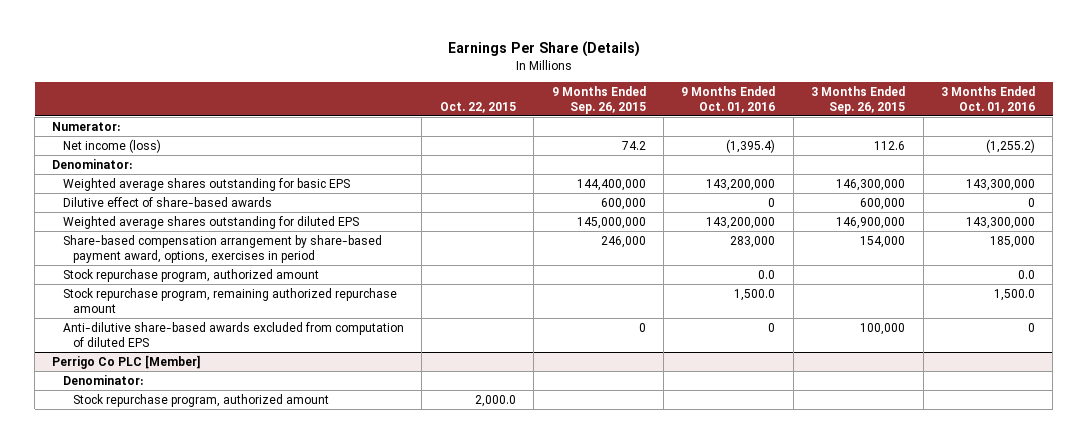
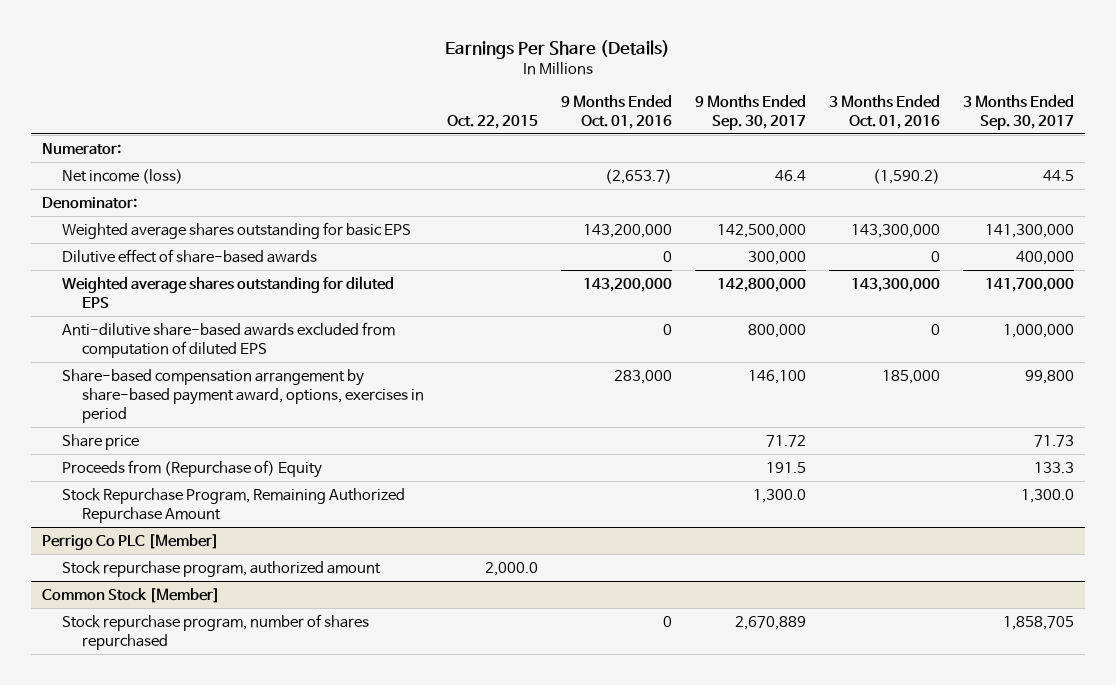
[551,85,646,114] 9 Months Ended Sep. 26, 2015 -> none
[811,85,906,114] 3 Months Ended Sep. 26, 2015 -> none
none -> [694,94,806,131] 9 Months Ended Sep. 30, 2017
none -> [962,94,1074,131] 3 Months Ended Sep. 30, 2017
[726,138,776,153] (1,395.4) -> [604,168,672,184] (2,653.7)
[985,138,1035,153] (1,255.2) -> [872,168,940,184] (1,590.2)
[62,268,319,282] Stock repurchase program, authorized amount -> none
[62,287,397,313] Stock repurchase program, remaining authorized repurchase amount -> none
[62,234,382,263] Share-based compensation arrangement by share-based payment award, options, exercises in period -> [62,368,425,423] Share-based compensation arrangement by share-based payment award, options, exercises in period
none -> [62,433,140,450] Share price
none -> [62,459,323,478] Proceeds from (Repurchase of) Equity
none -> [62,487,406,523] Stock Repurchase Program, Remaining Authorized Repurchase Amount
[62,374,143,385] Denominator: -> none
none -> [42,587,221,603] Common Stock [Member]
none -> [62,613,370,650] Stock repurchase program, number of shares repurchased

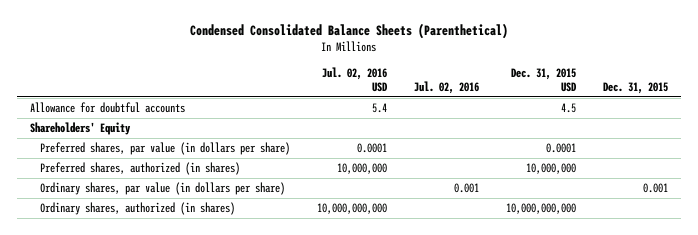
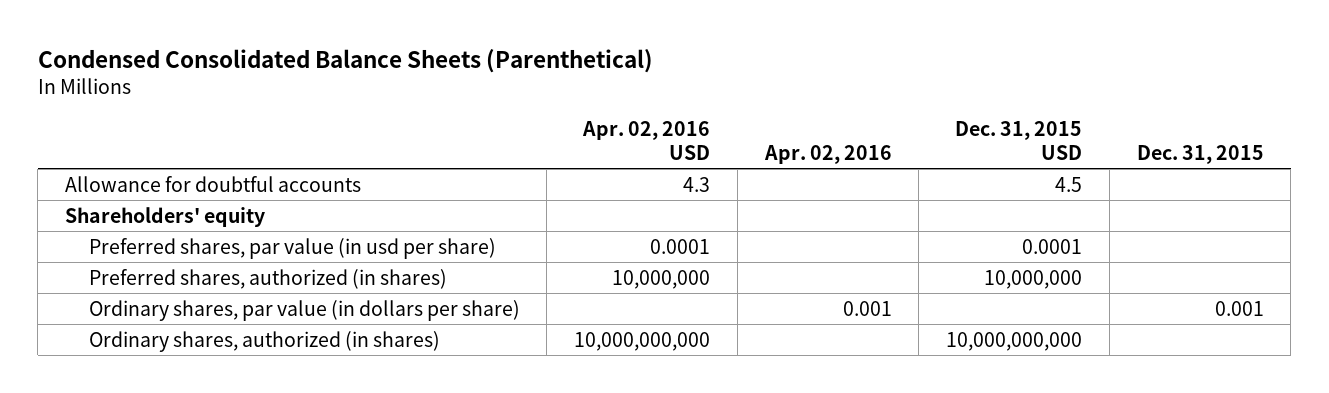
[321,67,388,92] Jul. 02, 2016 USD -> none
[413,80,479,94] Jul. 02, 2016 -> none
none -> [582,121,711,160] Apr. 02, 2016 USD
none -> [763,144,892,164] Apr. 02, 2016
[30,122,132,136] Shareholders' Equity -> [65,206,266,227] Shareholders' equity
[39,142,290,156] Preferred shares, par value (in dollars per share) -> [88,237,496,259] Preferred shares, par value (in usd per share)

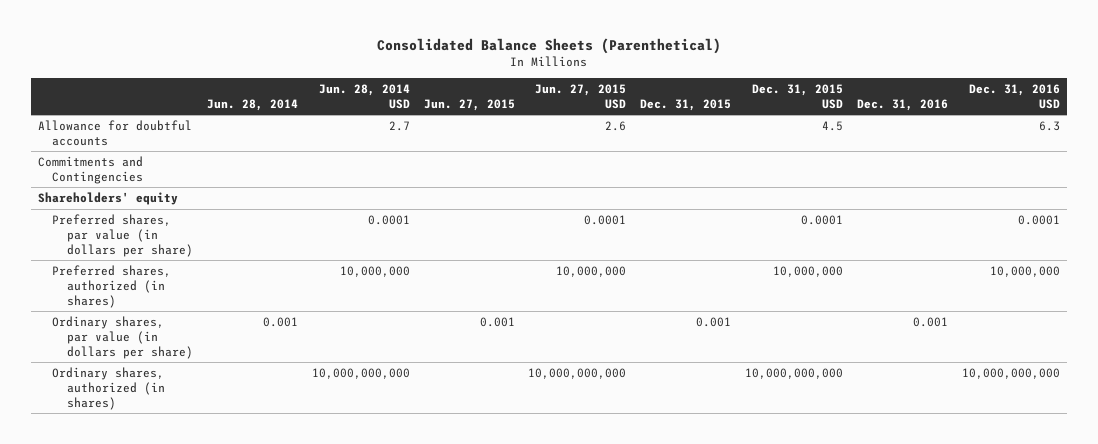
[37,48,653,73] Condensed Consolidated Balance Sheets (Parenthetical) -> [376,37,721,54] Consolidated Balance Sheets (Parenthetical)
[582,121,711,160] Apr. 02, 2016 USD -> none
[763,144,892,164] Apr. 02, 2016 -> none
none -> [206,98,298,111] Jun. 28, 2014
none -> [318,84,410,109] Jun. 28, 2014 USD
none -> [423,98,515,111] Jun. 27, 2015
none -> [535,84,627,109] Jun. 27, 2015 USD
none -> [856,98,948,111] Dec. 31, 2016
none -> [968,84,1060,109] Dec. 31, 2016 USD
none -> [37,156,144,184] Commitments and Contingencies
[88,237,496,259] Preferred shares, par value (in usd per share) -> [52,214,194,257] Preferred shares, par value (in dollars per share)

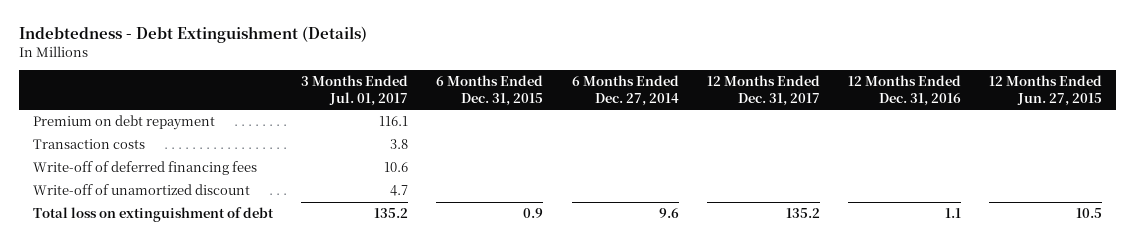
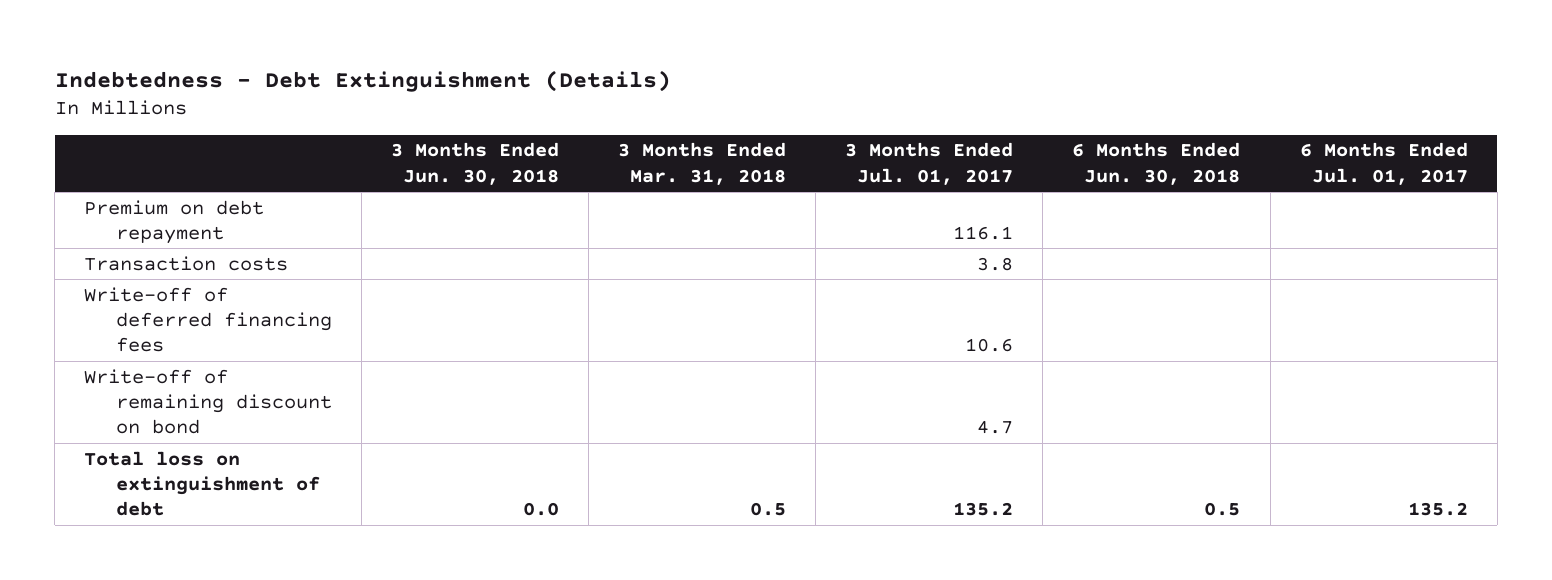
[436,74,544,106] 6 Months Ended Dec. 31, 2015 -> none
[571,74,679,106] 6 Months Ended Dec. 27, 2014 -> none
[706,74,820,106] 12 Months Ended Dec. 31, 2017 -> none
[848,74,962,106] 12 Months Ended Dec. 31, 2016 -> none
[989,74,1103,106] 12 Months Ended Jun. 27, 2015 -> none
none -> [391,142,560,185] 3 Months Ended Jun. 30, 2018
none -> [618,142,787,185] 3 Months Ended Mar. 31, 2018
none -> [1072,142,1241,185] 6 Months Ended Jun. 30, 2018
none -> [1299,142,1468,185] 6 Months Ended Jul. 01, 2017
[32,184,250,196] Write-off of unamortized discount -> [84,368,333,435] Write-off of remaining discount on bond

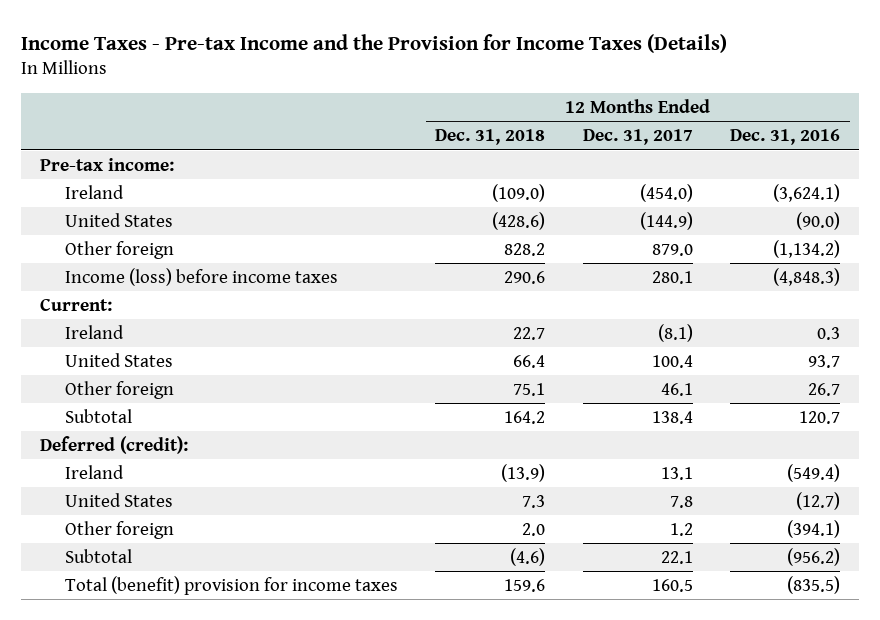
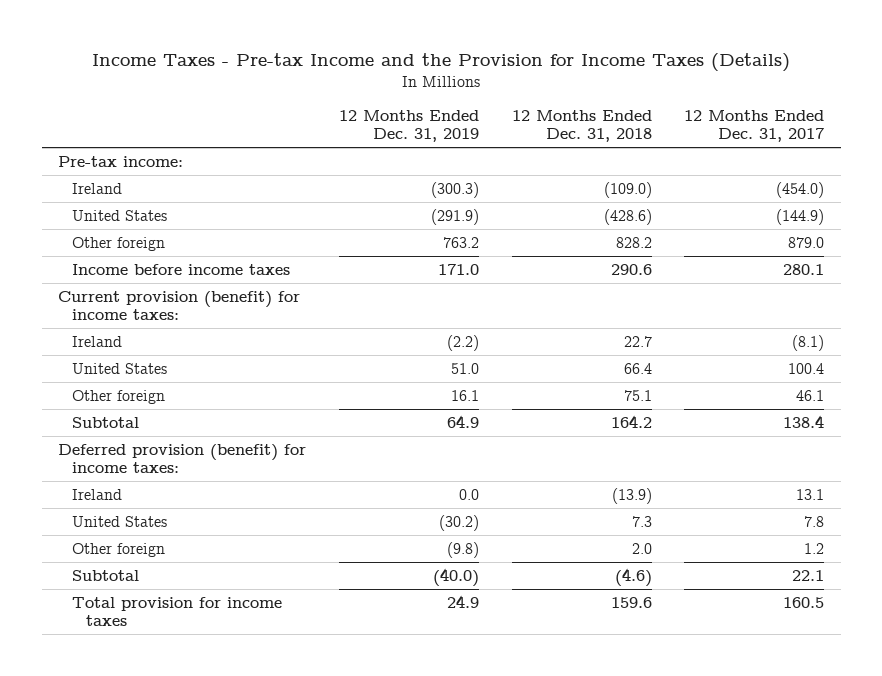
[730,129,841,146] Dec. 31, 2016 -> none
none -> [338,109,479,143] 12 Months Ended Dec. 31, 2019
[64,267,338,286] Income (loss) before income taxes -> [71,263,290,275] Income before income taxes
[39,297,112,311] Current: -> [57,290,300,321] Current provision (benefit) for income taxes:
[39,435,188,454] Deferred (credit): -> [57,443,306,474] Deferred provision (benefit) for income taxes:
[64,575,398,595] Total (benefit) provision for income taxes -> [71,596,282,627] Total provision for income taxes

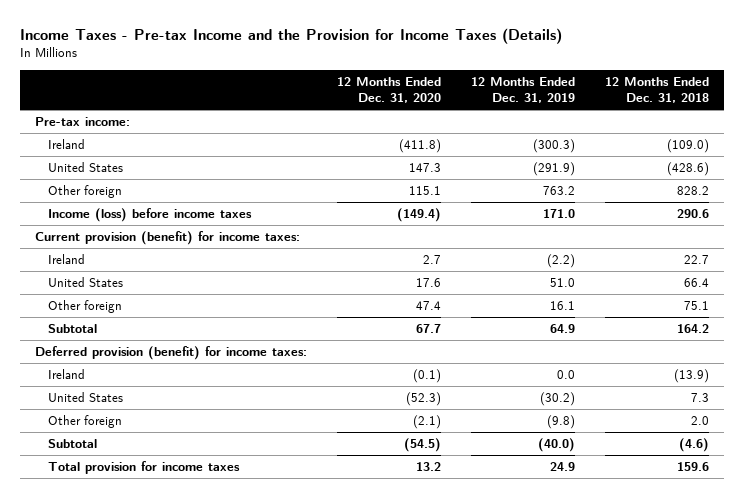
[684,109,825,143] 12 Months Ended Dec. 31, 2017 -> none
none -> [336,77,441,104] 12 Months Ended Dec. 31, 2020
[71,263,290,275] Income before income taxes -> [47,207,252,222] Income (loss) before income taxes

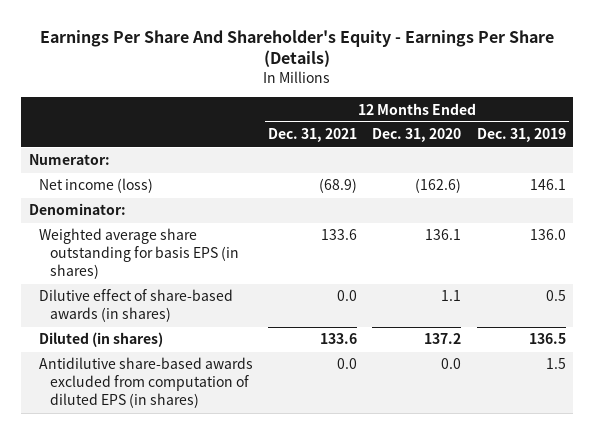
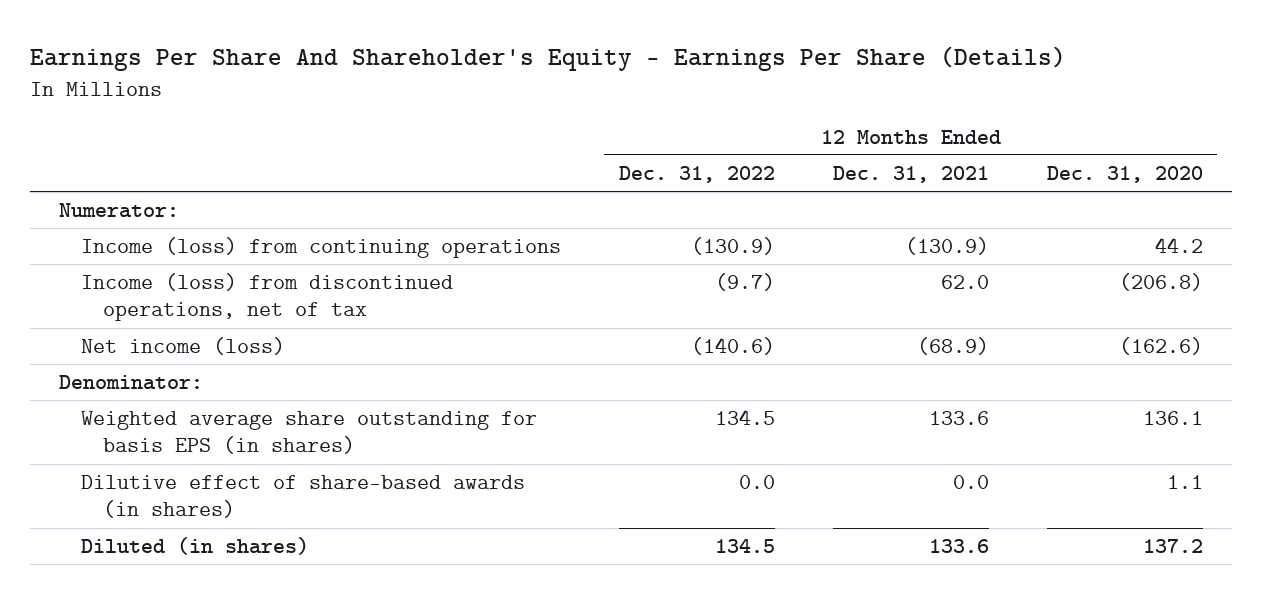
[476,128,566,143] Dec. 31, 2019 -> none
none -> [618,166,775,184] Dec. 31, 2022
none -> [81,237,562,259] Income (loss) from continuing operations
none -> [81,273,454,322] Income (loss) from discontinued operations, net of tax
[39,357,254,409] Antidilutive share-based awards excluded from computation of diluted EPS (in shares) -> none

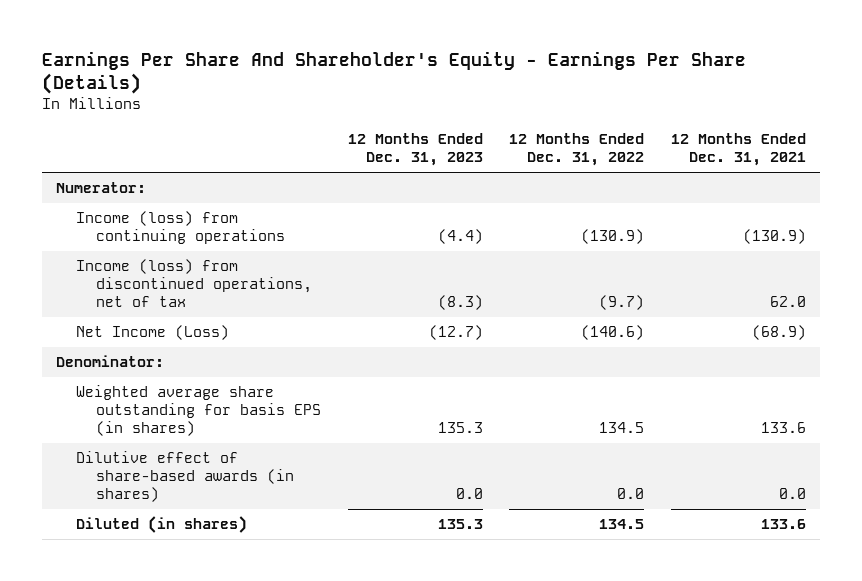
[1046,166,1203,184] Dec. 31, 2020 -> none
none -> [347,133,483,167] 12 Months Ended Dec. 31, 2023
[81,337,286,356] Net income (loss) -> [75,325,229,341] Net Income (Loss)

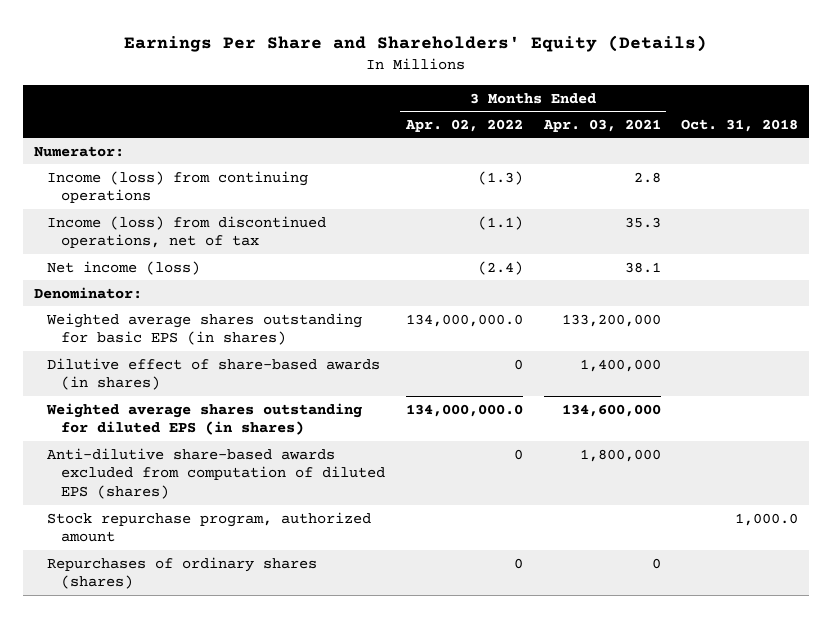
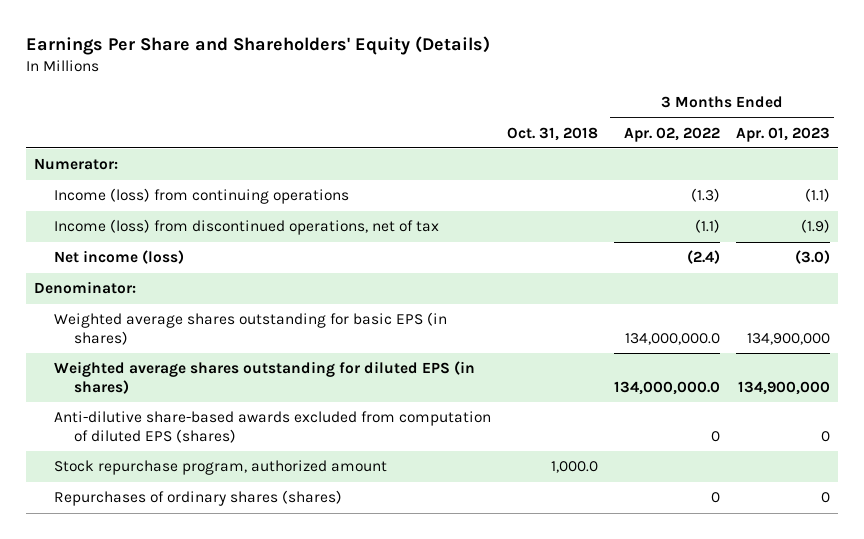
[542,118,661,132] Apr. 03, 2021 -> none
none -> [735,126,830,142] Apr. 01, 2023
[47,357,381,391] Dilutive effect of share-based awards (in shares) -> none

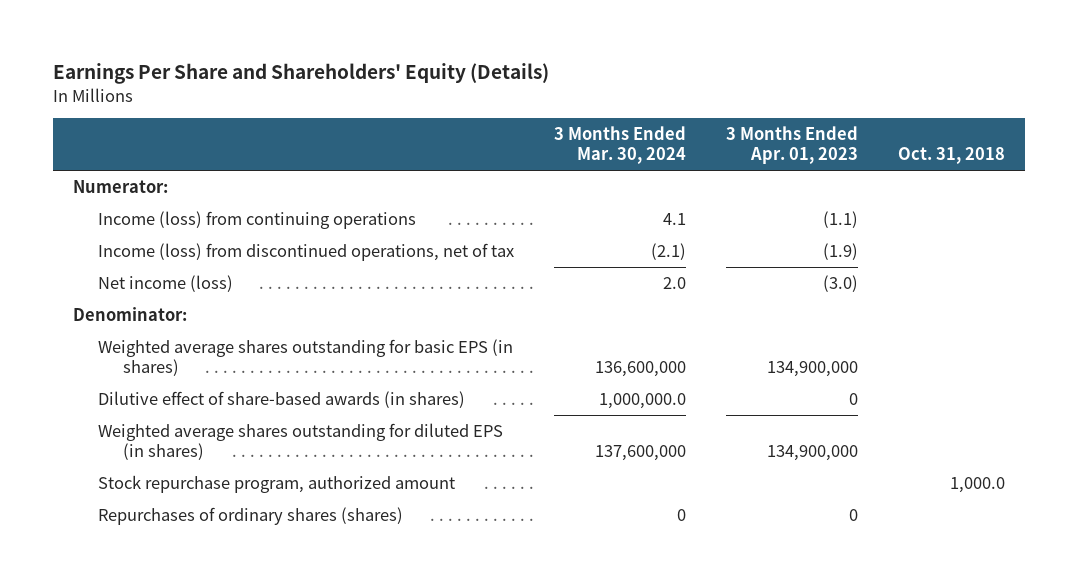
[623,126,720,142] Apr. 02, 2022 -> none
none -> [554,125,687,165] 3 Months Ended Mar. 30, 2024
none -> [98,390,466,408] Dilutive effect of share-based awards (in shares)
[54,411,492,443] Anti-dilutive share-based awards excluded from computation of diluted EPS (shares) -> none

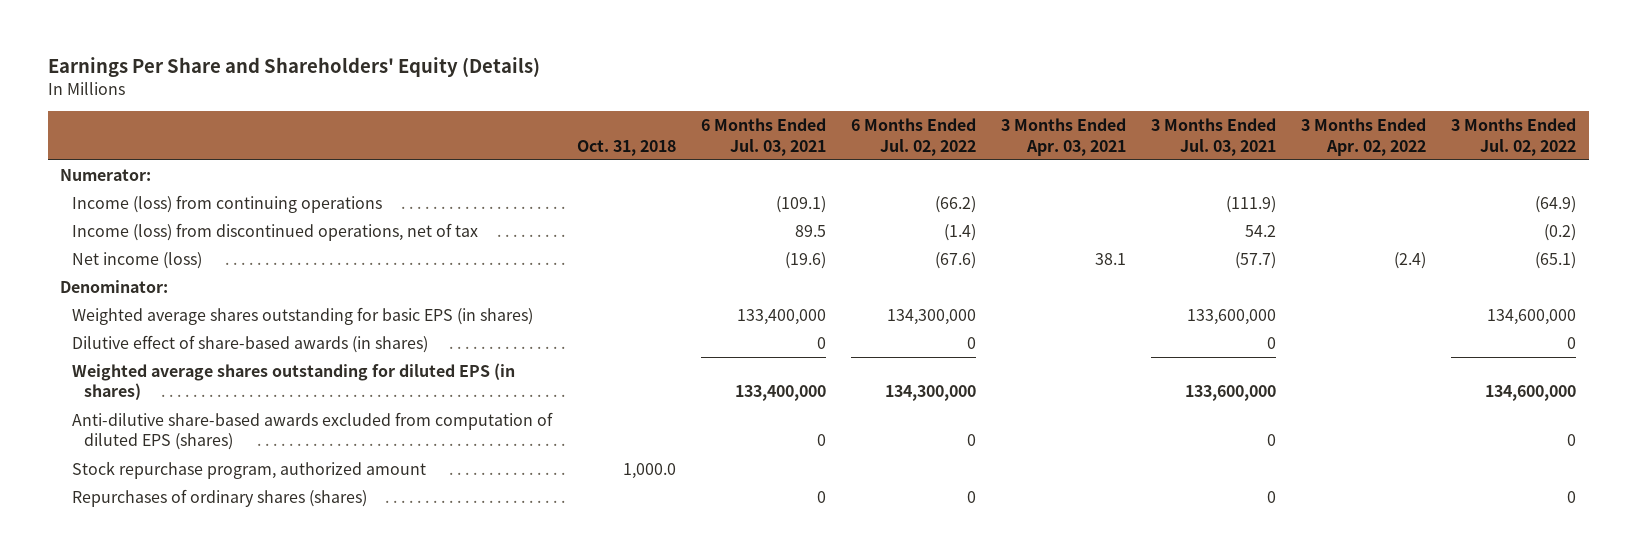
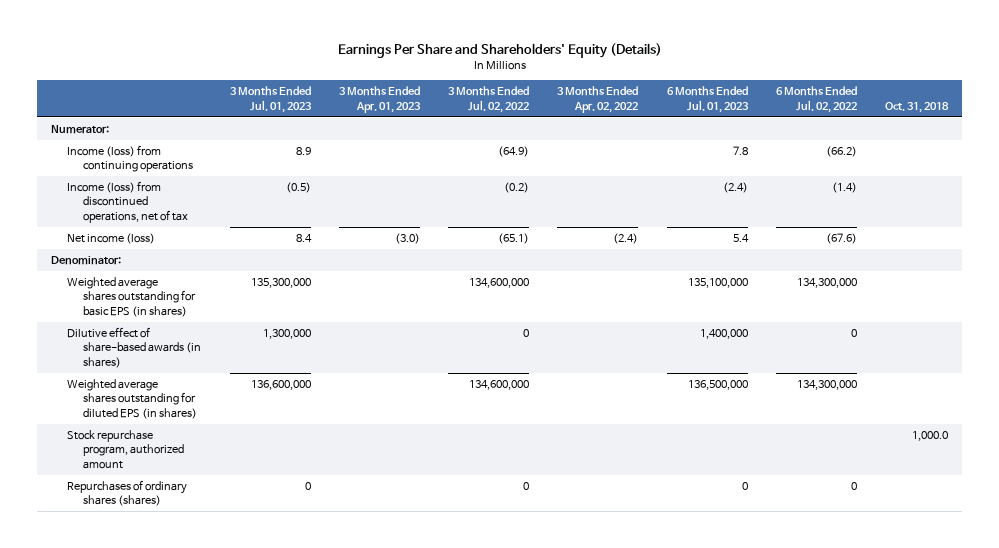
[701,118,827,156] 6 Months Ended Jul. 03, 2021 -> none
[1001,118,1127,156] 3 Months Ended Apr. 03, 2021 -> none
[1151,118,1277,156] 3 Months Ended Jul. 03, 2021 -> none
none -> [229,86,312,113] 3 Months Ended Jul. 01, 2023
none -> [338,86,421,113] 3 Months Ended Apr. 01, 2023
none -> [666,86,749,113] 6 Months Ended Jul. 01, 2023
[72,412,554,451] Anti-dilutive share-based awards excluded from computation of diluted EPS (shares) -> none

